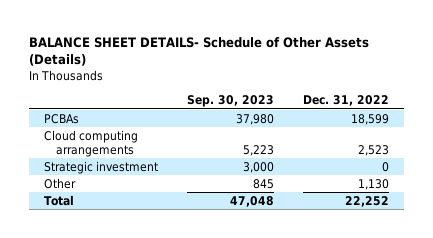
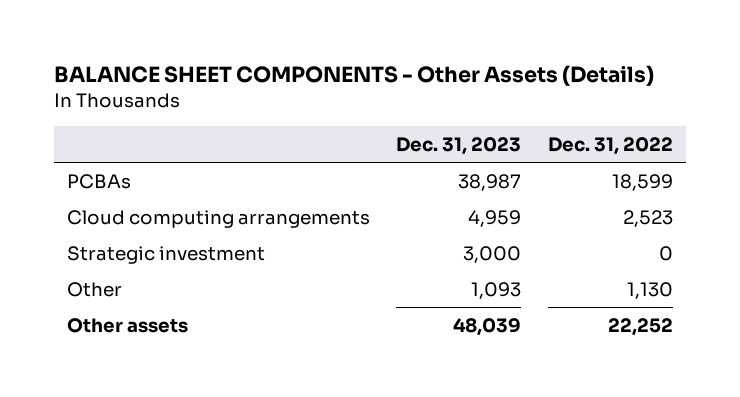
[28,36,369,67] BALANCE SHEET DETAILS- Schedule of Other Assets (Details) -> [53,65,654,87] BALANCE SHEET COMPONENTS - Other Assets (Details)
[186,95,274,108] Sep. 30, 2023 -> none
none -> [396,136,522,155] Dec. 31, 2023
[43,194,74,206] Total -> [67,317,189,333] Other assets

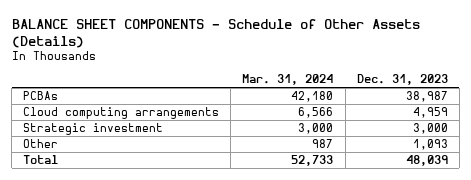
[53,65,654,87] BALANCE SHEET COMPONENTS - Other Assets (Details) -> [11,18,420,48] BALANCE SHEET COMPONENTS - Schedule of Other Assets (Details)
[547,136,673,155] Dec. 31, 2022 -> none
none -> [242,74,334,86] Mar. 31, 2024
[67,317,189,333] Other assets -> [23,155,59,165] Total

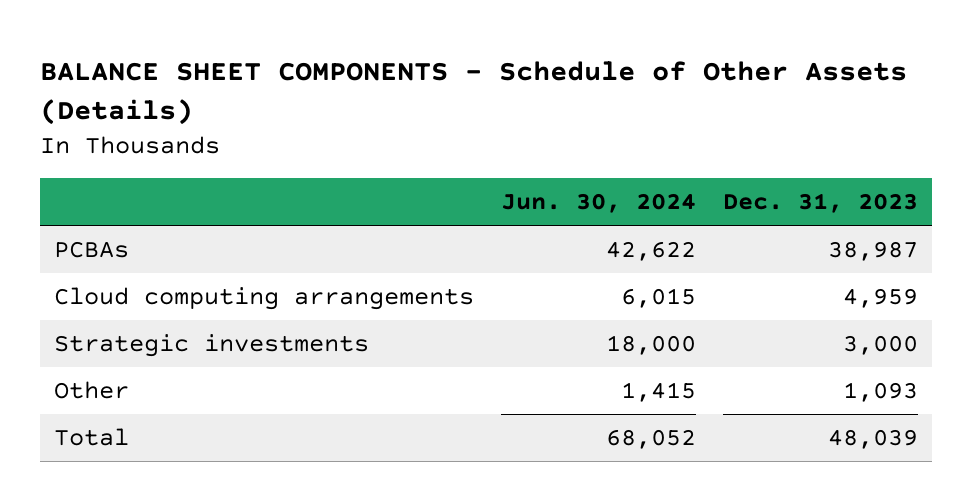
[242,74,334,86] Mar. 31, 2024 -> none
none -> [500,193,696,214] Jun. 30, 2024
[23,123,164,136] Strategic investment -> [53,333,369,357] Strategic investments

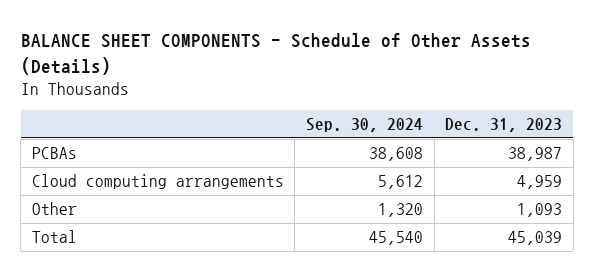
[500,193,696,214] Jun. 30, 2024 -> none
none -> [305,118,423,133] Sep. 30, 2024
[53,333,369,357] Strategic investments -> none
[828,428,919,449] 48,039 -> [508,231,563,246] 45,039

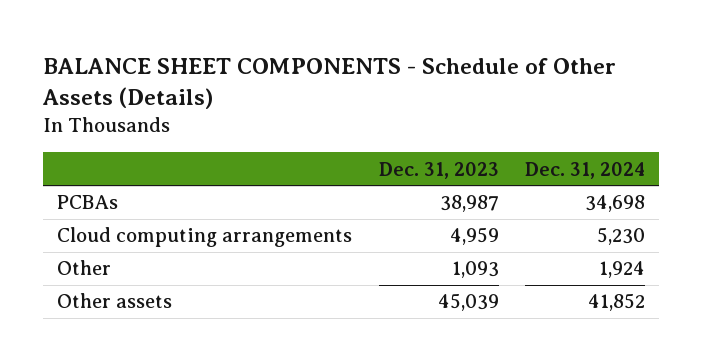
[305,118,423,133] Sep. 30, 2024 -> none
none -> [525,161,646,179] Dec. 31, 2024
[31,230,77,244] Total -> [56,293,172,309] Other assets

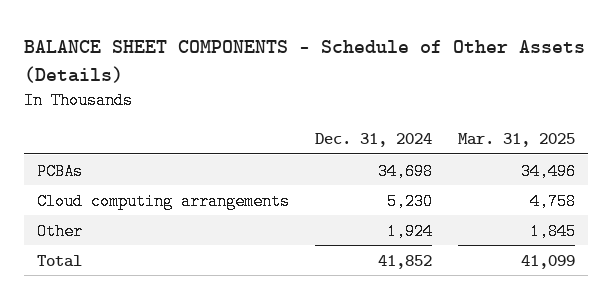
[378,161,499,179] Dec. 31, 2023 -> none
none -> [457,133,575,148] Mar. 31, 2025
[56,293,172,309] Other assets -> [37,254,83,267] Total

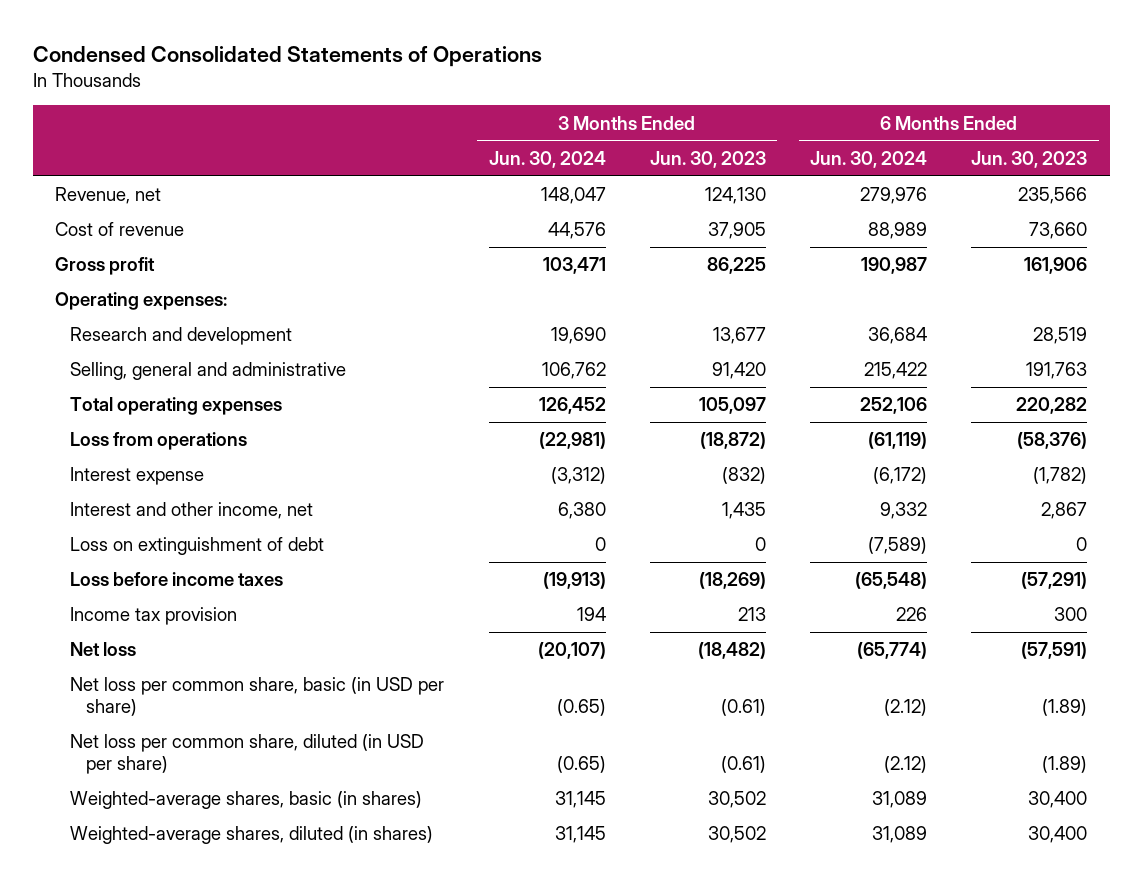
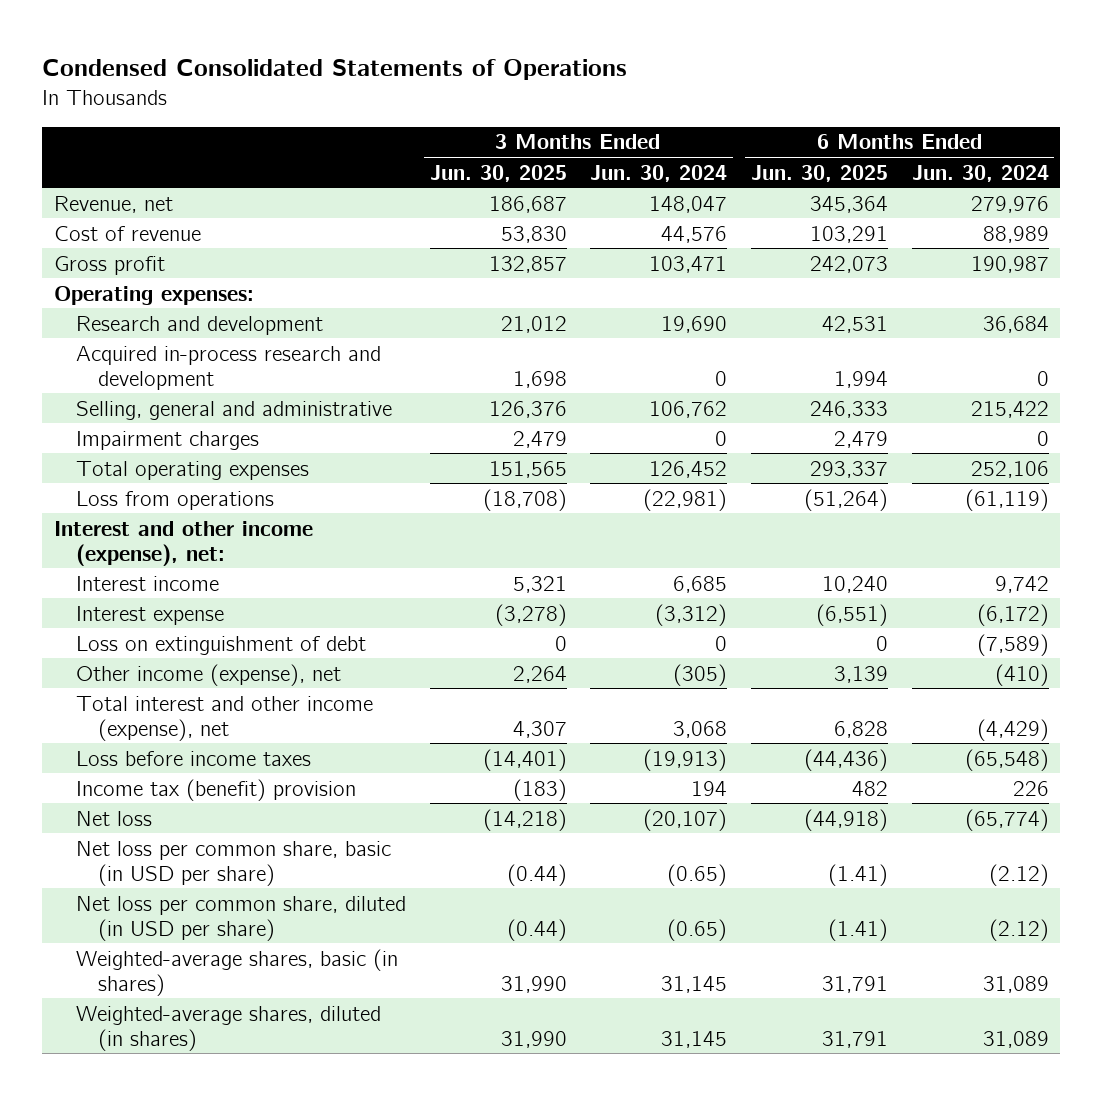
[649,151,766,169] Jun. 30, 2023 -> none
[971,151,1088,169] Jun. 30, 2023 -> none
none -> [429,164,567,182] Jun. 30, 2025
none -> [750,164,888,182] Jun. 30, 2025
none -> [75,345,381,390] Acquired in-process research and development
none -> [75,430,259,450] Impairment charges
none -> [54,520,314,566] Interest and other income (expense), net:
none -> [75,575,219,591] Interest income
[70,502,314,520] Interest and other income, net -> none
none -> [75,663,341,686] Other income (expense), net
none -> [75,695,373,741] Total interest and other income (expense), net
[70,607,238,626] Income tax provision -> [75,778,356,801] Income tax (benefit) provision

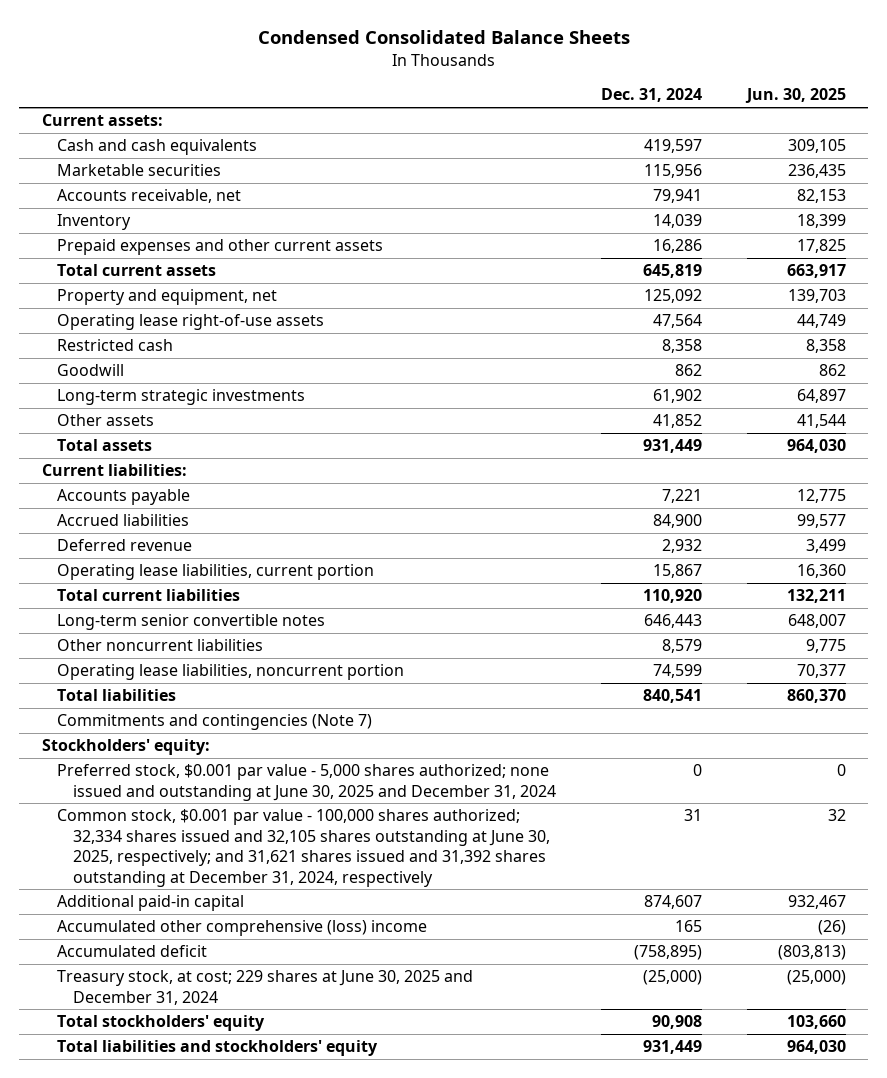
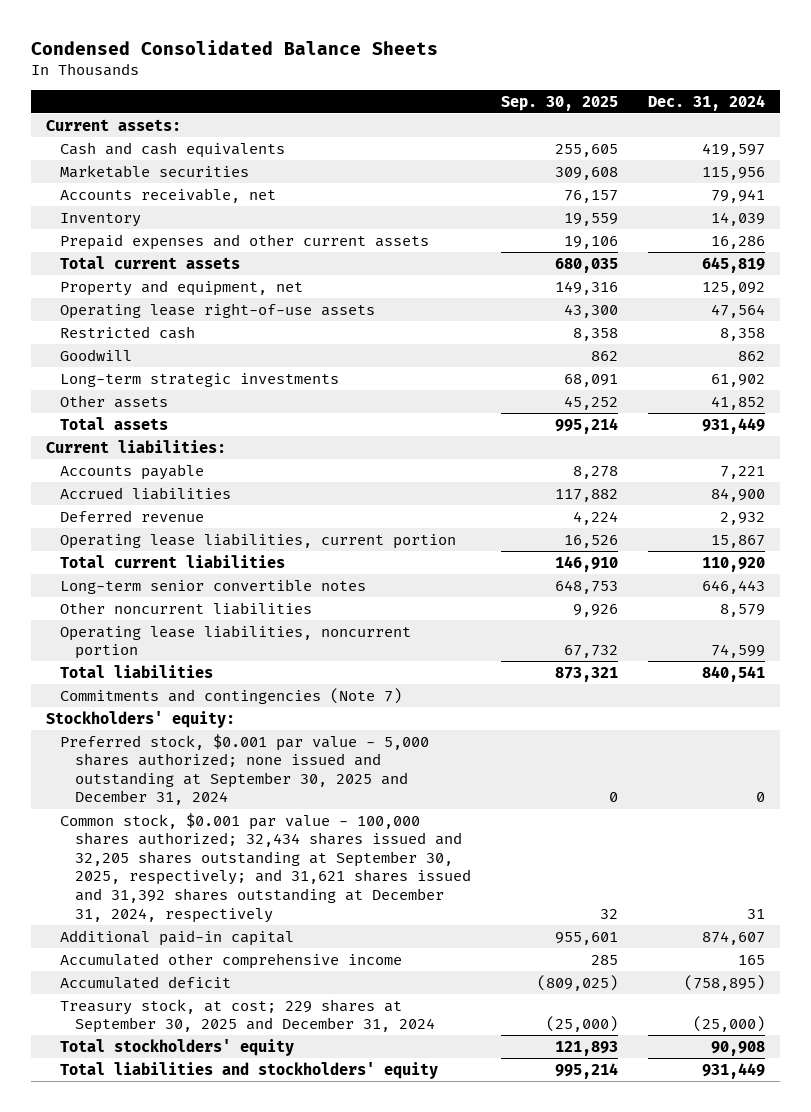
[744,88,846,104] Jun. 30, 2025 -> none
none -> [500,95,618,111] Sep. 30, 2025
[57,764,556,801] Preferred stock, $0.001 par value - 5,000 shares authorized; none issued and outstanding at June 30, 2025 and December 31, 2024 -> [60,733,430,806] Preferred stock, $0.001 par value - 5,000 shares authorized; none issued and outstanding at September 30, 2025 and December 31, 2024
[57,809,550,887] Common stock, $0.001 par value - 100,000 shares authorized; 32,334 shares issued and 32,105 shares outstanding at June 30, 2025, respectively; and 31,621 shares issued and 31,392 shares outstanding at December 31, 2024, respectively -> [60,812,471,923] Common stock, $0.001 par value - 100,000 shares authorized; 32,434 shares issued and 32,205 shares outstanding at September 30, 2025, respectively; and 31,621 shares issued and 31,392 shares outstanding at December 31, 2024, respectively
[57,920,428,937] Accumulated other comprehensive (loss) income -> [60,952,403,969] Accumulated other comprehensive income
[57,970,474,1005] Treasury stock, at cost; 229 shares at June 30, 2025 and December 31, 2024 -> [60,998,435,1034] Treasury stock, at cost; 229 shares at September 30, 2025 and December 31, 2024

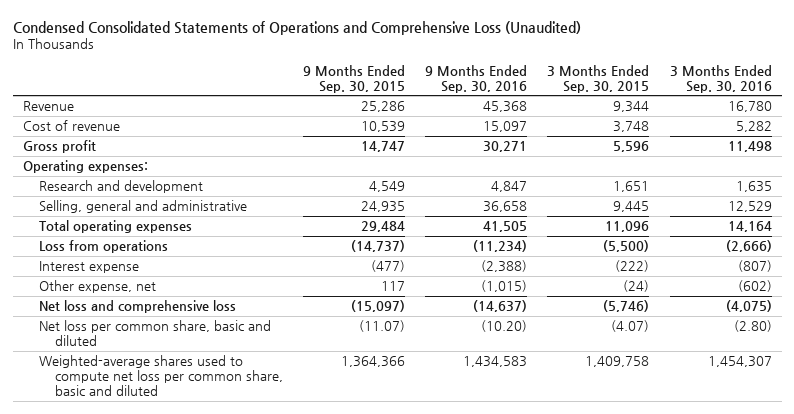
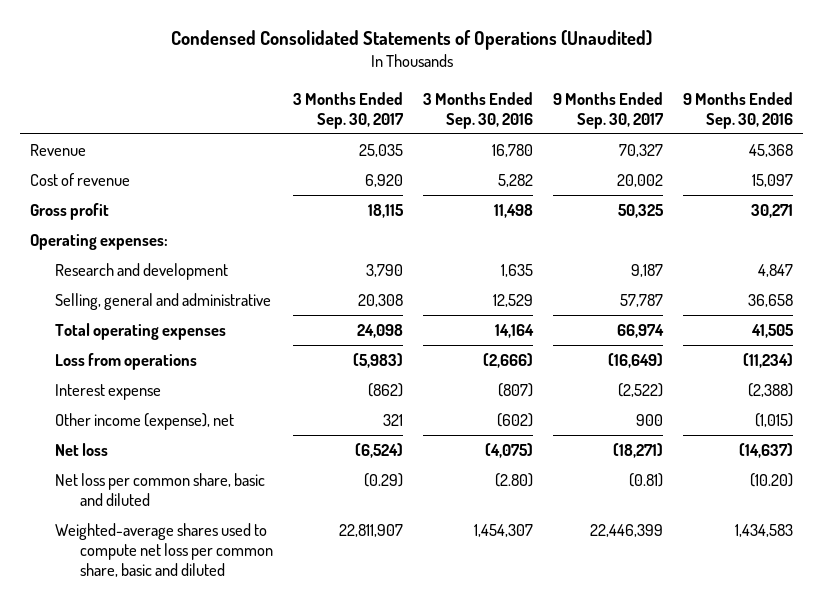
[12,20,581,35] Condensed Consolidated Statements of Operations and Comprehensive Loss (Unaudited) -> [170,30,652,51] Condensed Consolidated Statements of Operations (Unaudited)
[303,64,406,93] 9 Months Ended Sep. 30, 2015 -> none
[547,64,650,93] 3 Months Ended Sep. 30, 2015 -> none
none -> [292,91,404,129] 3 Months Ended Sep. 30, 2017
none -> [553,91,665,129] 9 Months Ended Sep. 30, 2017
[38,280,156,294] Other expense, net -> [54,412,234,430] Other income (expense), net
[38,300,236,314] Net loss and comprehensive loss -> [54,442,108,456] Net loss

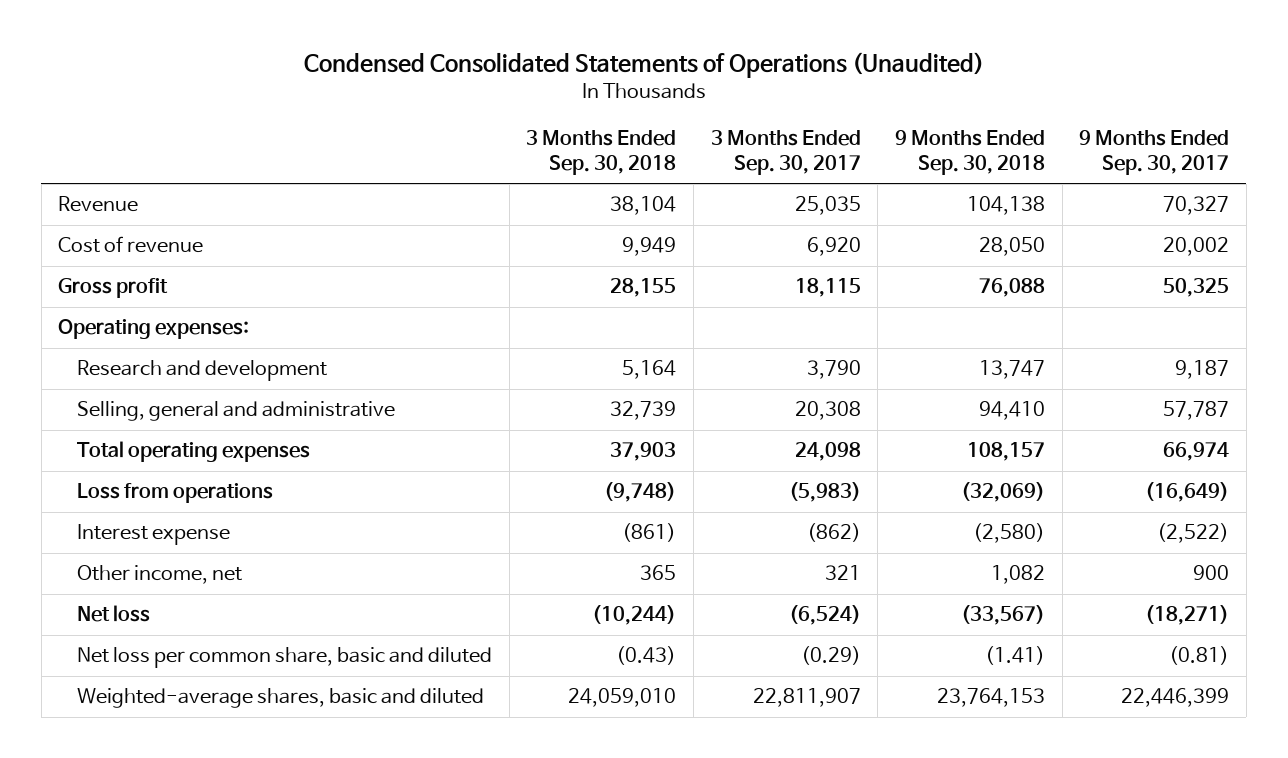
[422,91,533,129] 3 Months Ended Sep. 30, 2016 -> none
[683,91,794,129] 9 Months Ended Sep. 30, 2016 -> none
none -> [526,129,677,176] 3 Months Ended Sep. 30, 2018
none -> [895,129,1046,176] 9 Months Ended Sep. 30, 2018
[54,412,234,430] Other income (expense), net -> [77,565,243,585] Other income, net
[54,522,273,577] Weighted-average shares used to compute net loss per common share, basic and diluted -> [77,688,485,709] Weighted-average shares, basic and diluted

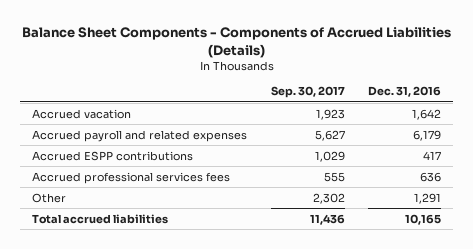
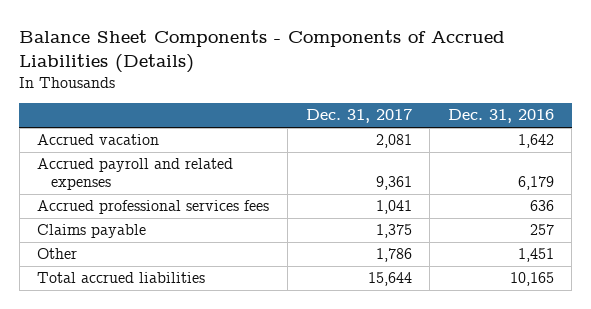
[270,86,345,99] Sep. 30, 2017 -> none
none -> [305,109,412,124] Dec. 31, 2017
[31,150,193,161] Accrued ESPP contributions -> none
none -> [37,224,147,239] Claims payable
[414,192,442,204] 1,291 -> [517,248,554,263] 1,451

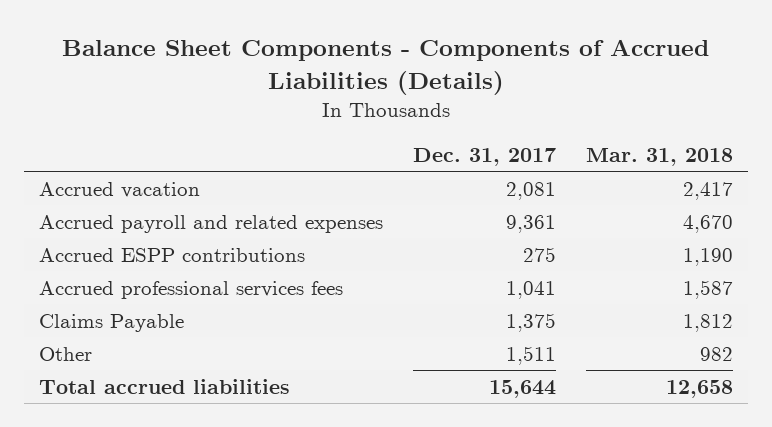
[447,109,554,124] Dec. 31, 2016 -> none
none -> [585,147,733,166] Mar. 31, 2018
none -> [38,247,305,262] Accrued ESPP contributions
[37,224,147,239] Claims payable -> [38,313,184,332] Claims Payable
[375,248,412,263] 1,786 -> [505,345,556,365] 1,511

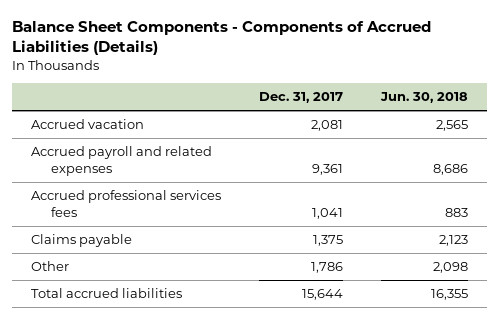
[585,147,733,166] Mar. 31, 2018 -> none
none -> [379,92,468,104] Jun. 30, 2018
[38,247,305,262] Accrued ESPP contributions -> none
[38,313,184,332] Claims Payable -> [30,234,132,248] Claims payable
[505,345,556,365] 1,511 -> [310,262,343,274] 1,786

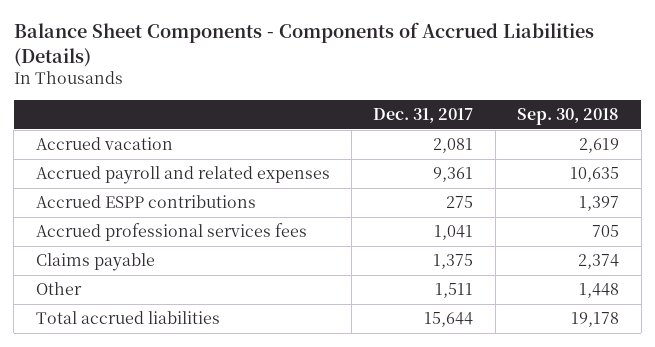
[379,92,468,104] Jun. 30, 2018 -> none
none -> [517,107,620,125] Sep. 30, 2018
none -> [35,195,256,209] Accrued ESPP contributions
[310,262,343,274] 1,786 -> [435,283,474,299] 1,511

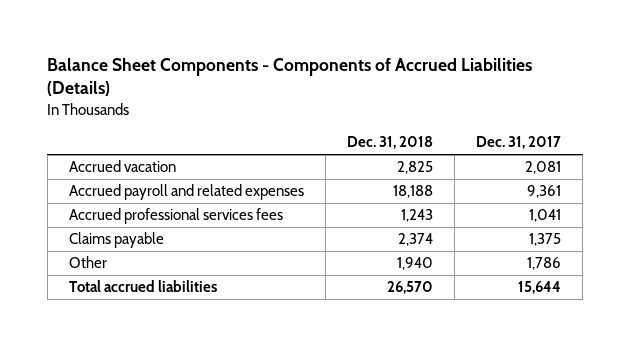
[517,107,620,125] Sep. 30, 2018 -> none
none -> [347,136,434,150] Dec. 31, 2018
[35,195,256,209] Accrued ESPP contributions -> none
[435,283,474,299] 1,511 -> [527,257,562,271] 1,786

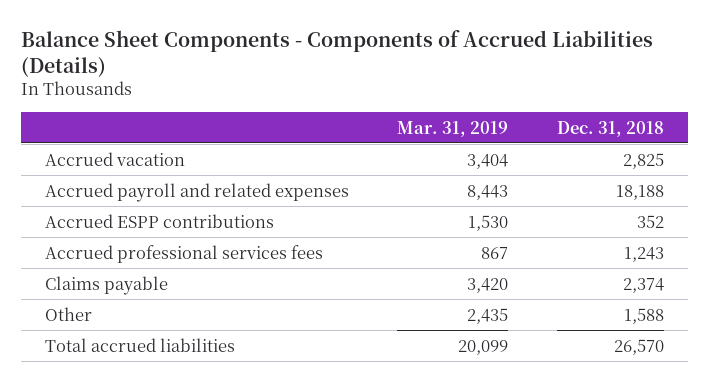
[476,136,562,150] Dec. 31, 2017 -> none
none -> [397,120,509,137] Mar. 31, 2019
none -> [44,213,274,228] Accrued ESPP contributions
[397,257,434,271] 1,940 -> [623,307,664,324] 1,588

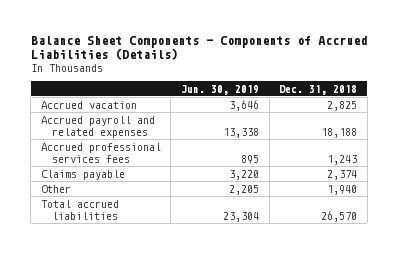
[397,120,509,137] Mar. 31, 2019 -> none
none -> [181,84,260,95] Jun. 30, 2019
[44,213,274,228] Accrued ESPP contributions -> none
[623,307,664,324] 1,588 -> [327,184,358,195] 1,940

